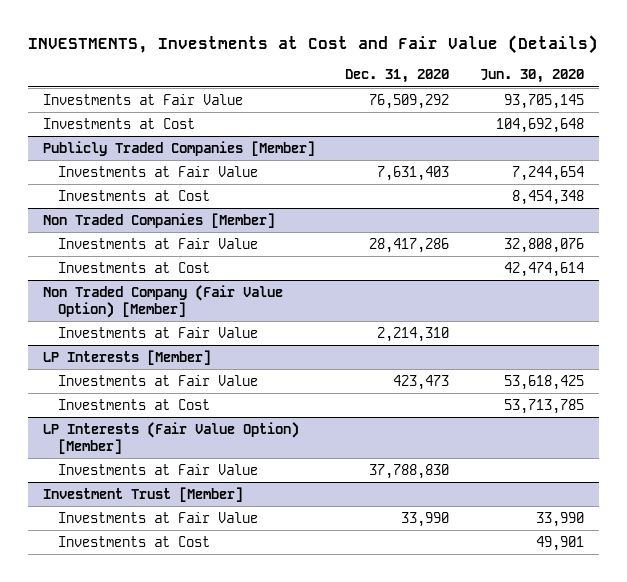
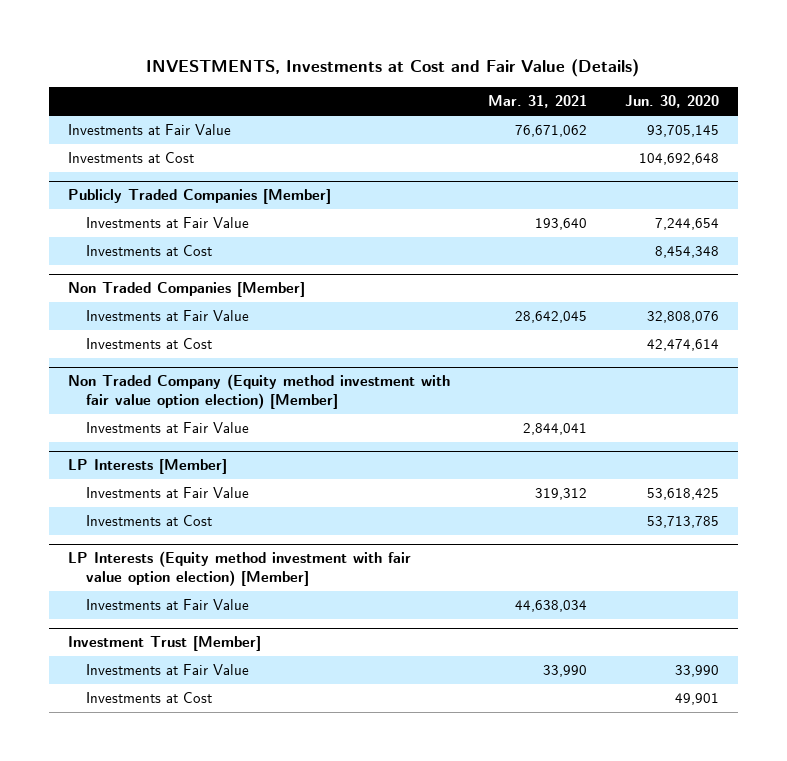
[345,69,450,84] Dec. 31, 2020 -> none
none -> [487,95,587,109] Mar. 31, 2021
[43,284,284,318] Non Traded Company (Fair Value Option) [Member] -> [67,374,450,409] Non Traded Company (Equity method investment with fair value option election) [Member]
[43,421,300,454] LP Interests (Fair Value Option) [Member] -> [67,551,411,586] LP Interests (Equity method investment with fair value option election) [Member]

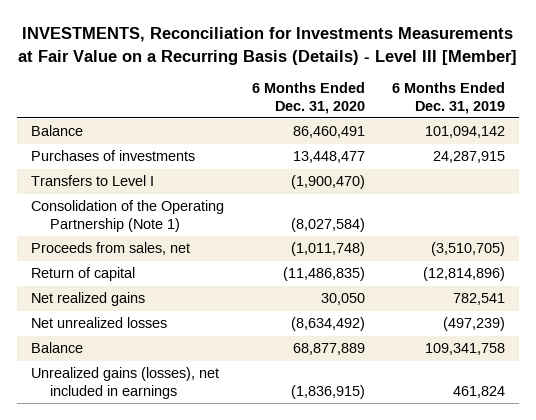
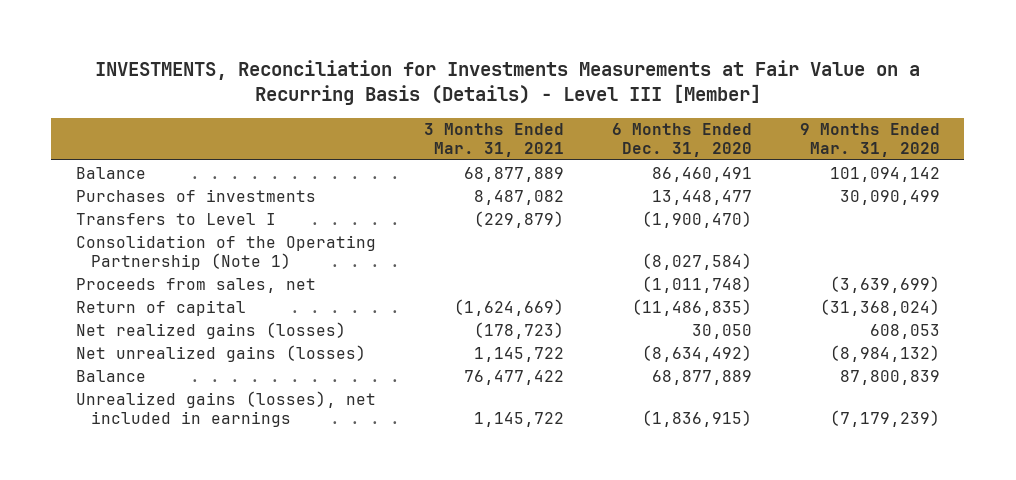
[392,82,506,114] 6 Months Ended Dec. 31, 2019 -> none
none -> [423,123,564,158] 3 Months Ended Mar. 31, 2021
none -> [800,123,941,158] 9 Months Ended Mar. 31, 2020
[30,292,145,307] Net realized gains -> [75,321,346,339] Net realized gains (losses)
[30,317,167,329] Net unrealized losses -> [75,344,366,362] Net unrealized gains (losses)

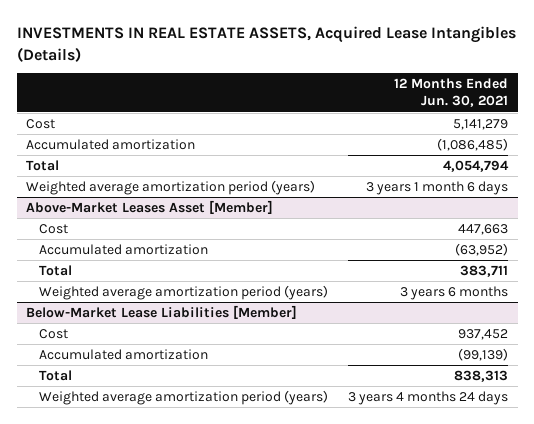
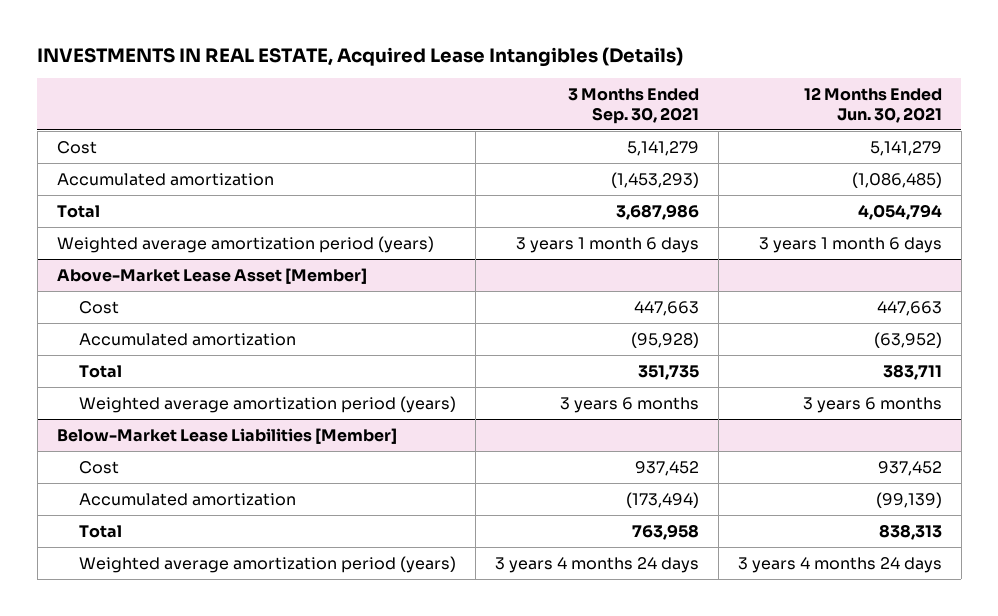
[16,26,516,62] INVESTMENTS IN REAL ESTATE ASSETS, Acquired Lease Intangibles (Details) -> [37,47,684,68] INVESTMENTS IN REAL ESTATE, Acquired Lease Intangibles (Details)
none -> [567,88,699,124] 3 Months Ended Sep. 30, 2021
[26,199,274,214] Above-Market Leases Asset [Member] -> [56,267,367,284] Above-Market Lease Asset [Member]

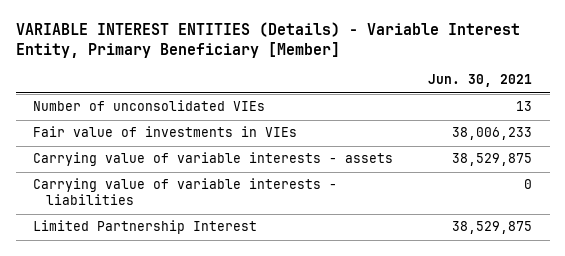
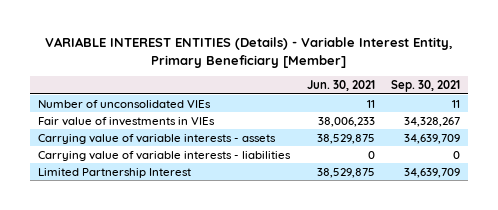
none -> [391,80,461,93] Sep. 30, 2021
[516,101,533,112] 13 -> [366,99,375,108] 11

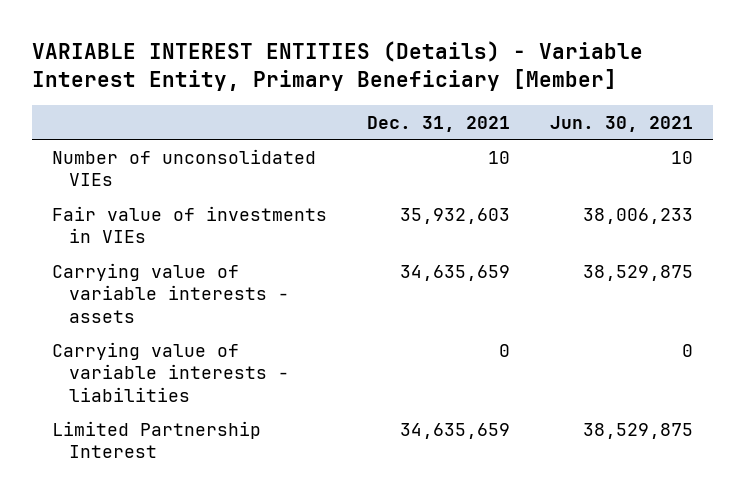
[391,80,461,93] Sep. 30, 2021 -> none
none -> [366,115,510,132] Dec. 31, 2021
[366,99,375,108] 11 -> [670,150,693,164] 10

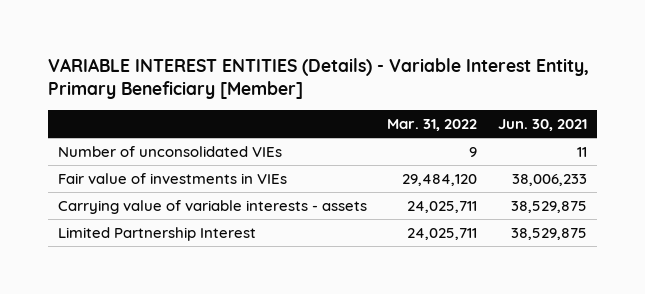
[366,115,510,132] Dec. 31, 2021 -> none
none -> [387,119,478,132] Mar. 31, 2022
[670,150,693,164] 10 -> [576,146,587,157] 11
[51,341,289,402] Carrying value of variable interests - liabilities -> none

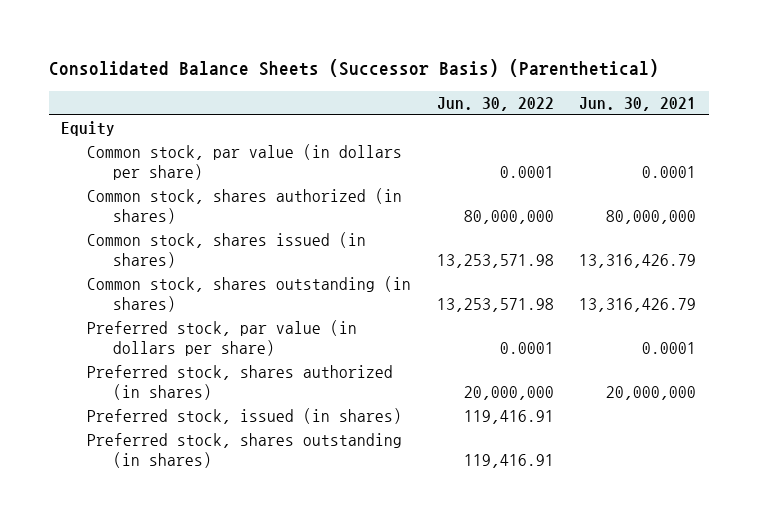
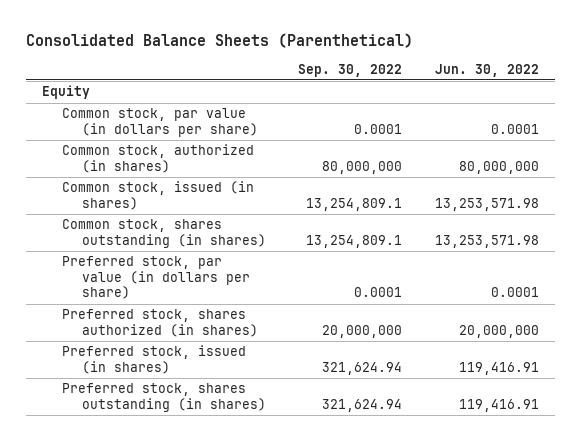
[48,59,659,78] Consolidated Balance Sheets (Successor Basis) (Parenthetical) -> [26,32,414,48] Consolidated Balance Sheets (Parenthetical)
[579,96,697,111] Jun. 30, 2021 -> none
none -> [298,63,403,77] Sep. 30, 2022
[87,188,403,225] Common stock, shares authorized (in shares) -> [62,144,255,173] Common stock, authorized (in shares)
[87,232,367,269] Common stock, shares issued (in shares) -> [62,181,255,210] Common stock, issued (in shares)

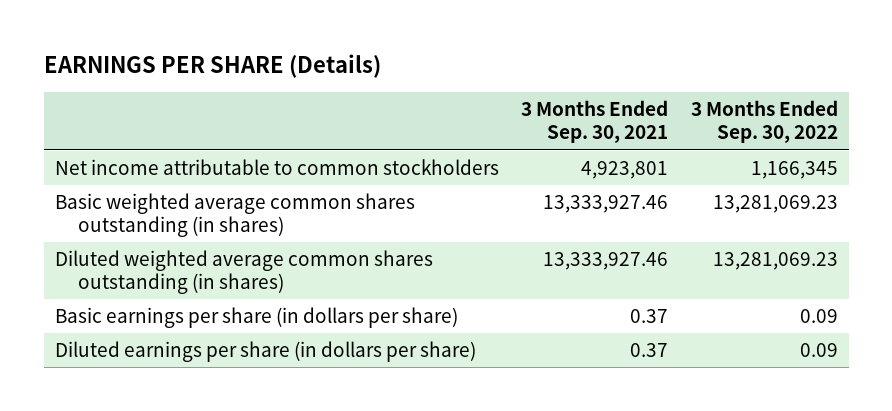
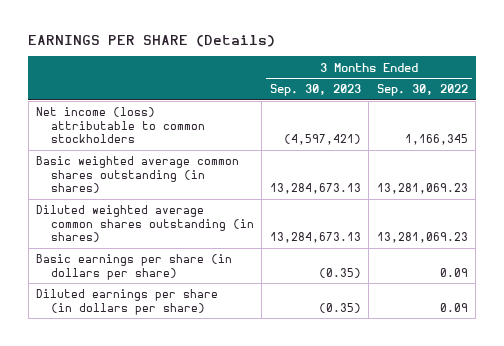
[521,100,669,144] 3 Months Ended Sep. 30, 2021 -> none
none -> [269,84,361,97] Sep. 30, 2023
[54,158,499,175] Net income attributable to common stockholders -> [36,107,205,144] Net income (loss) attributable to common stockholders

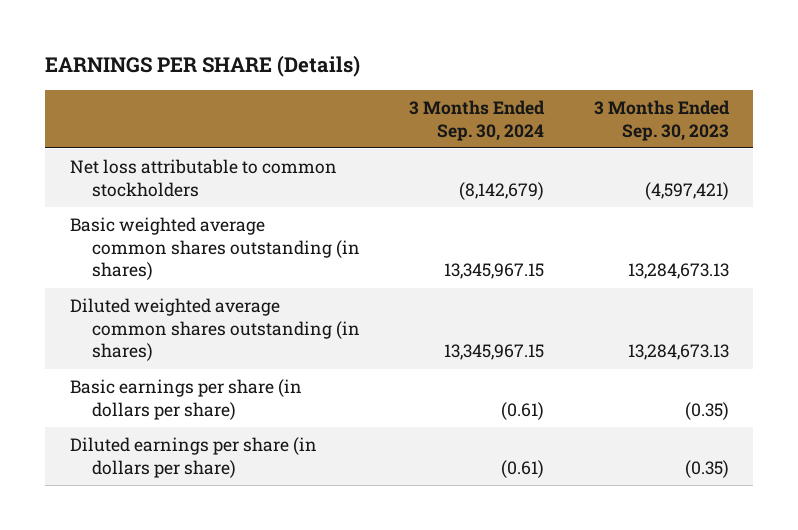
[376,84,468,97] Sep. 30, 2022 -> none
none -> [409,99,546,141] 3 Months Ended Sep. 30, 2024
[36,107,205,144] Net income (loss) attributable to common stockholders -> [69,158,337,197] Net loss attributable to common stockholders

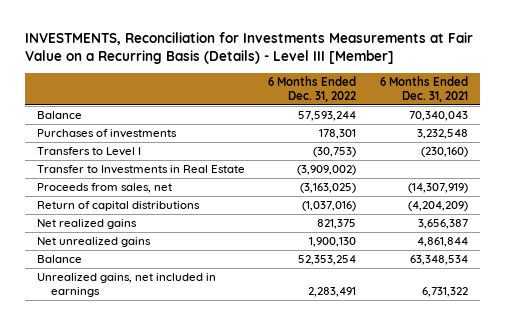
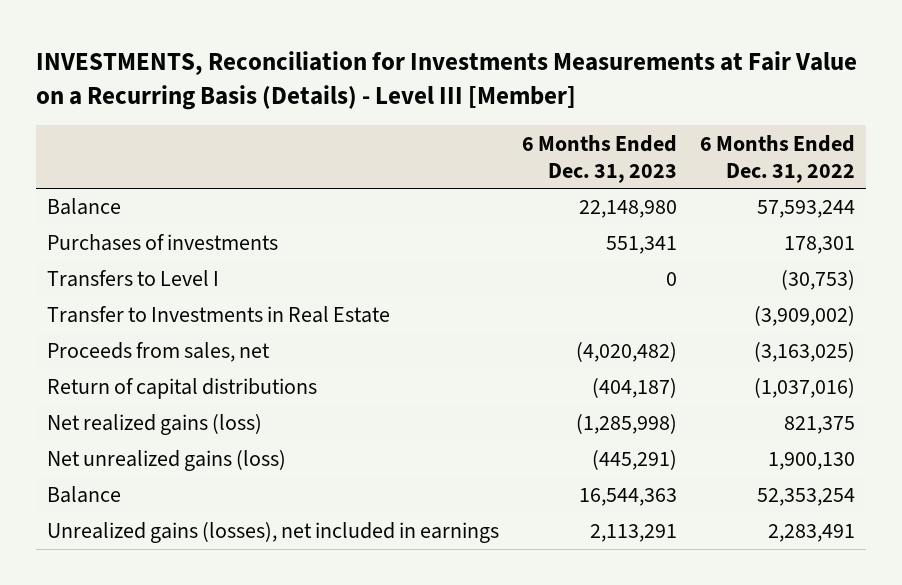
[379,75,468,102] 6 Months Ended Dec. 31, 2021 -> none
none -> [522,134,678,183] 6 Months Ended Dec. 31, 2023
[36,219,137,230] Net realized gains -> [47,414,263,436] Net realized gains (loss)
[36,237,151,248] Net unrealized gains -> [47,450,287,472] Net unrealized gains (loss)
[36,273,216,298] Unrealized gains, net included in earnings -> [47,522,500,544] Unrealized gains (losses), net included in earnings

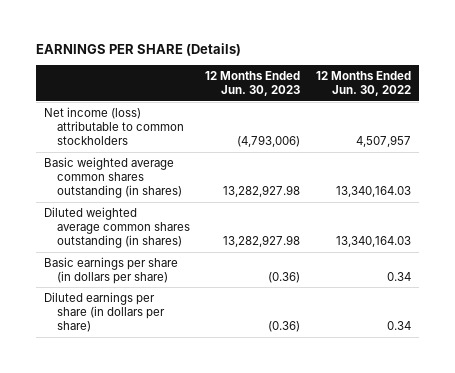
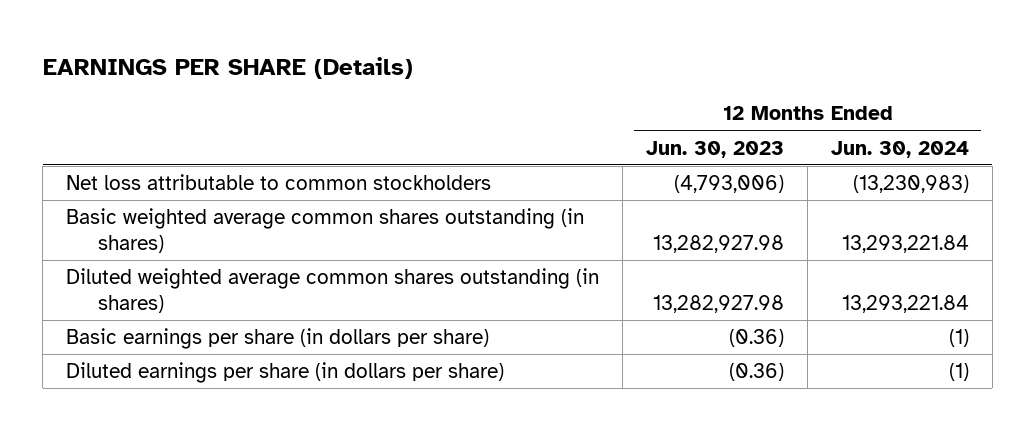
[316,70,412,97] 12 Months Ended Jun. 30, 2022 -> none
none -> [830,140,969,158] Jun. 30, 2024
[44,106,184,146] Net income (loss) attributable to common stockholders -> [66,174,492,191] Net loss attributable to common stockholders

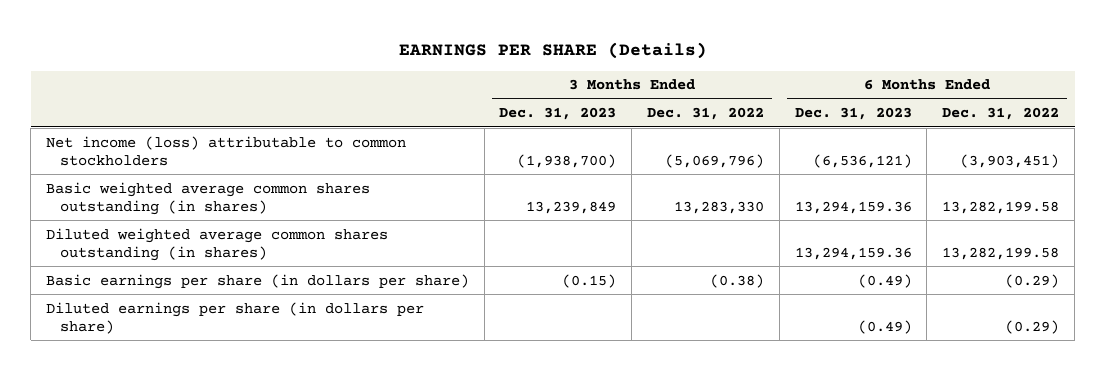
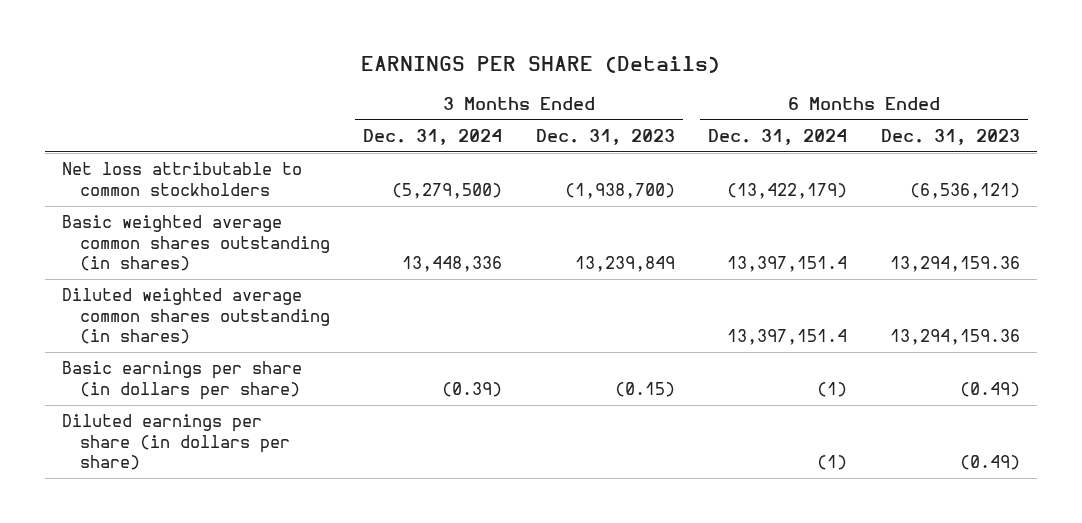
[647,107,765,121] Dec. 31, 2022 -> none
[942,107,1060,121] Dec. 31, 2022 -> none
none -> [363,128,503,145] Dec. 31, 2024
none -> [708,128,848,145] Dec. 31, 2024
[45,135,406,166] Net income (loss) attributable to common stockholders -> [62,162,303,196] Net loss attributable to common stockholders

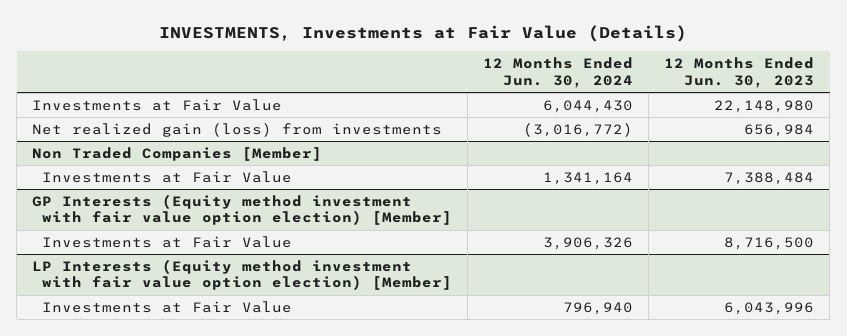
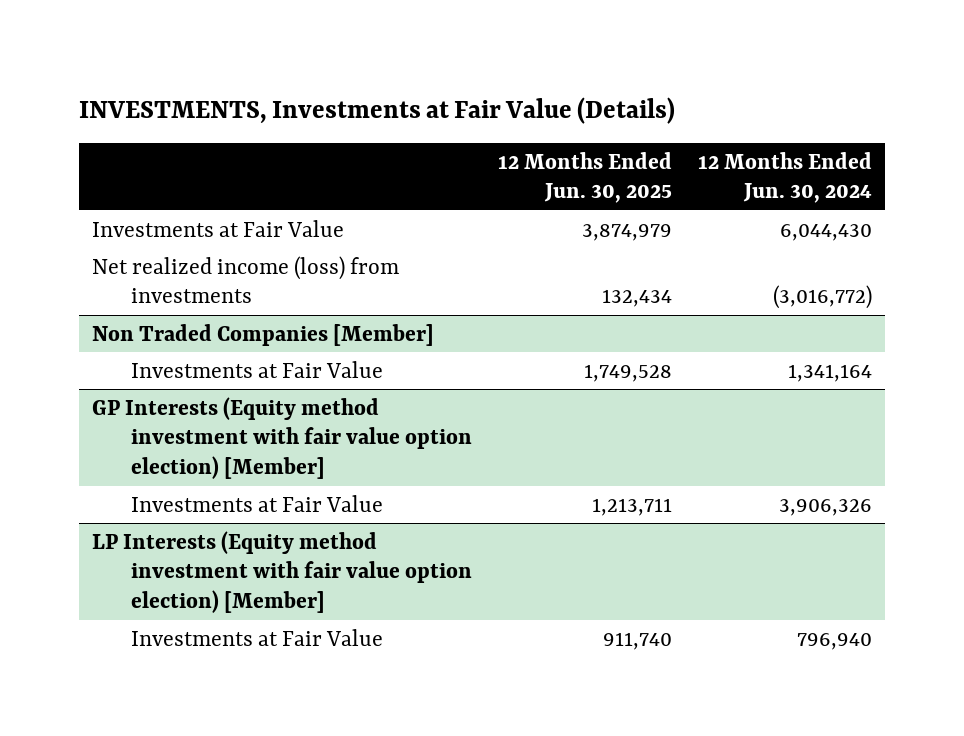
[664,56,815,88] 12 Months Ended Jun. 30, 2023 -> none
none -> [498,151,673,204] 12 Months Ended Jun. 30, 2025
[32,122,443,137] Net realized gain (loss) from investments -> [91,255,399,304] Net realized income (loss) from investments

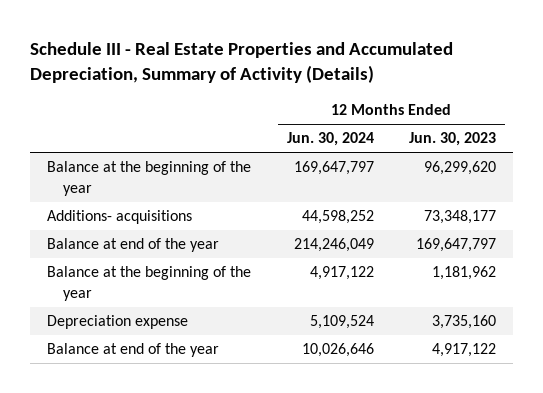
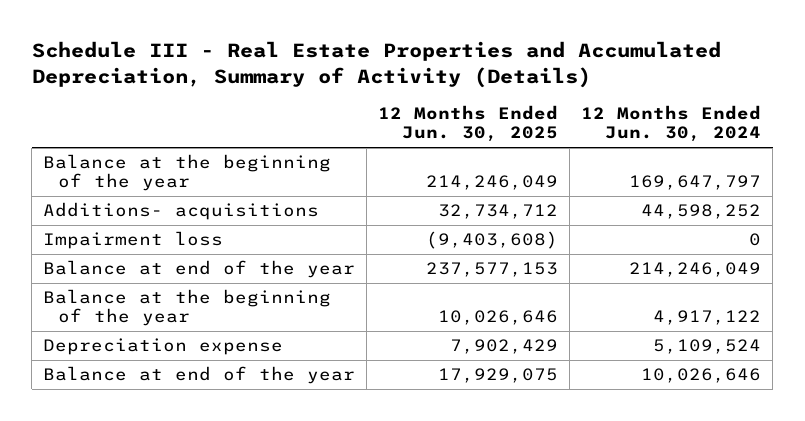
[408,132,496,147] Jun. 30, 2023 -> none
none -> [378,105,559,143] 12 Months Ended Jun. 30, 2025
none -> [43,231,224,250] Impairment loss

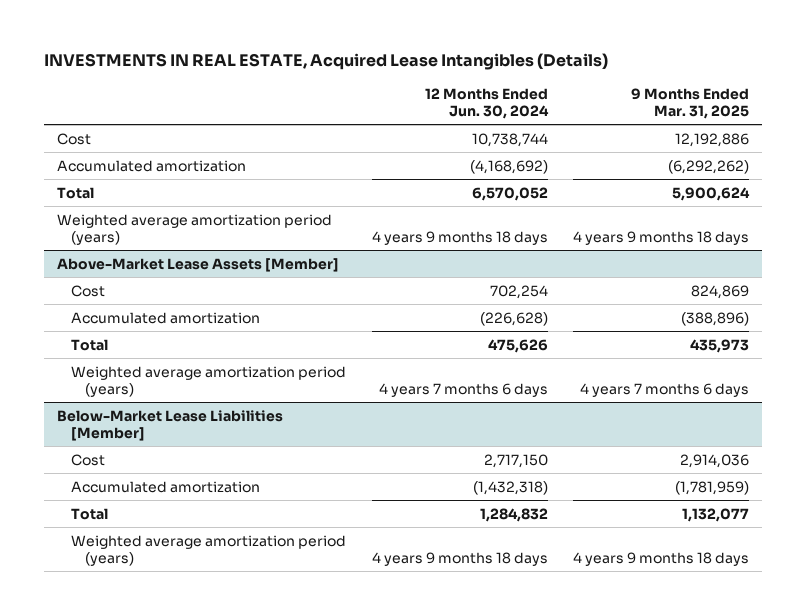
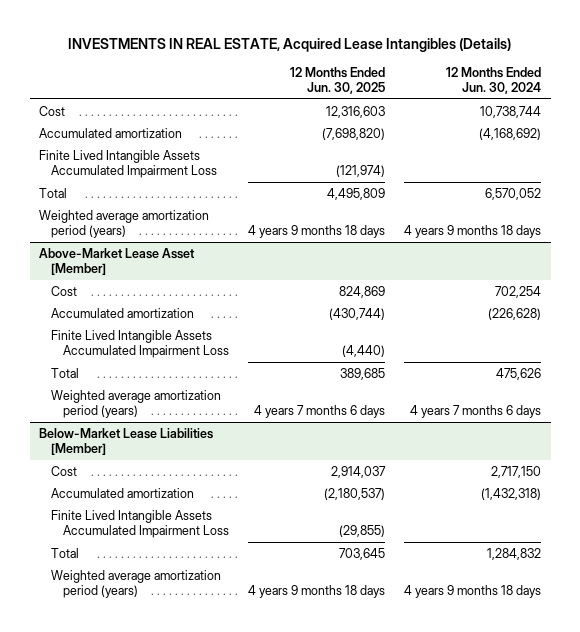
[631,87,750,119] 9 Months Ended Mar. 31, 2025 -> none
none -> [289,66,385,95] 12 Months Ended Jun. 30, 2025
none -> [39,149,218,178] Finite Lived Intangible Assets Accumulated Impairment Loss
[57,257,340,272] Above-Market Lease Assets [Member] -> [39,247,196,275] Above-Market Lease Asset [Member]
none -> [51,329,229,358] Finite Lived Intangible Assets Accumulated Impairment Loss
none -> [51,509,229,538] Finite Lived Intangible Assets Accumulated Impairment Loss

